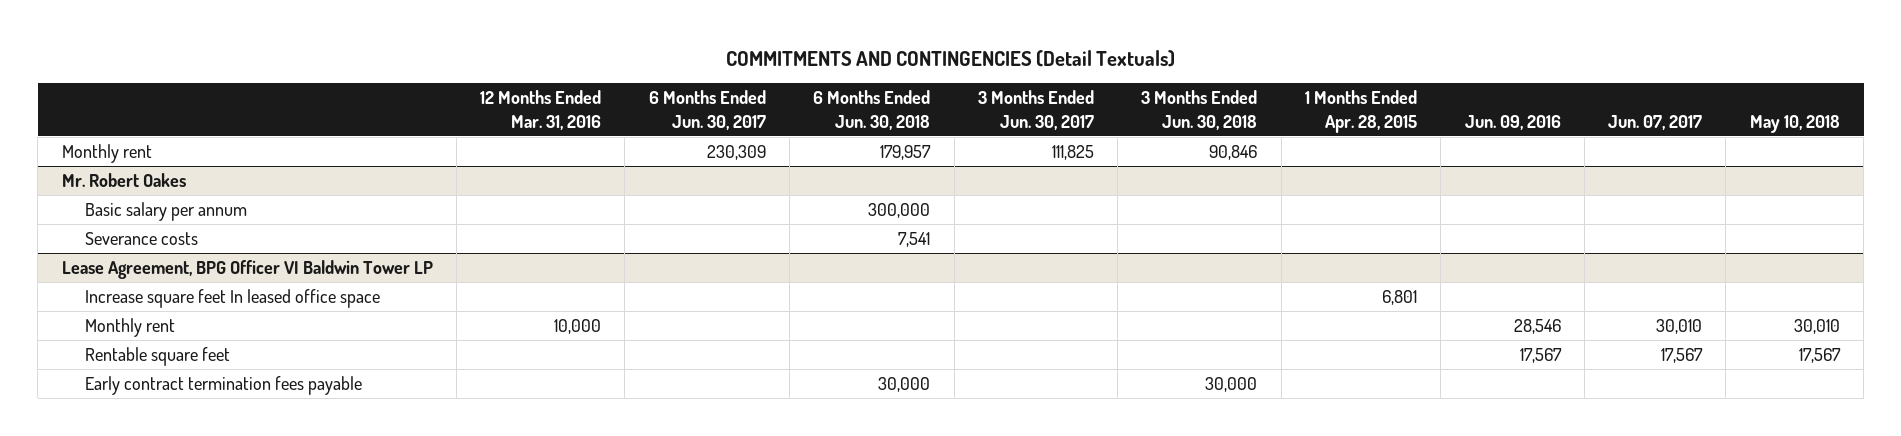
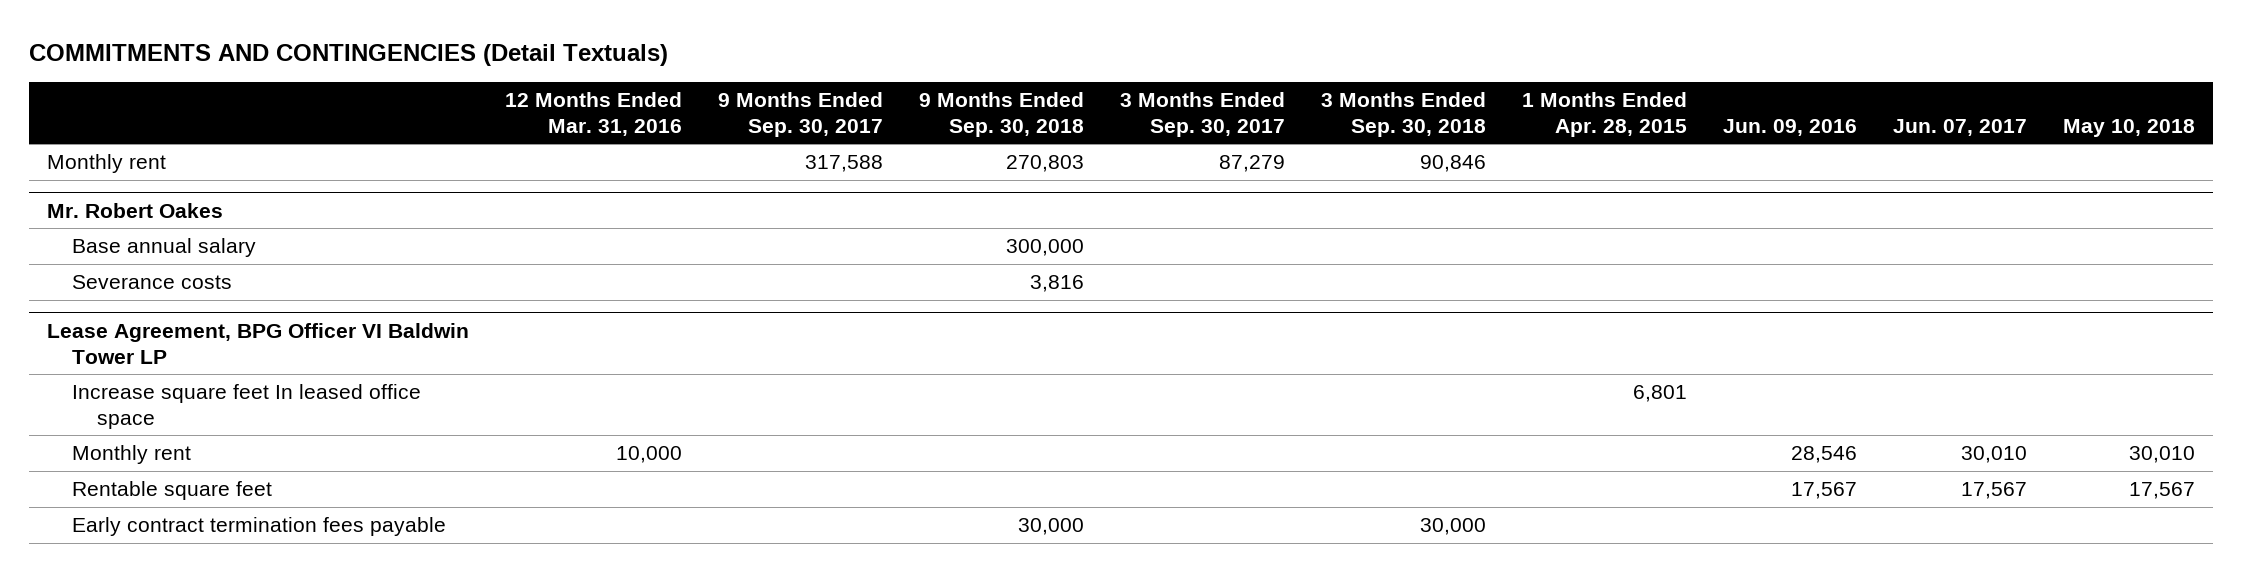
[648,90,766,130] 6 Months Ended Jun. 30, 2017 -> none
[813,90,931,130] 6 Months Ended Jun. 30, 2018 -> none
[977,90,1094,130] 3 Months Ended Jun. 30, 2017 -> none
[1141,90,1258,130] 3 Months Ended Jun. 30, 2018 -> none
none -> [717,91,883,137] 9 Months Ended Sep. 30, 2017
none -> [918,91,1084,137] 9 Months Ended Sep. 30, 2018
none -> [1119,91,1285,137] 3 Months Ended Sep. 30, 2017
none -> [1320,91,1486,137] 3 Months Ended Sep. 30, 2018
[85,202,248,222] Basic salary per annum -> [72,237,257,257] Base annual salary

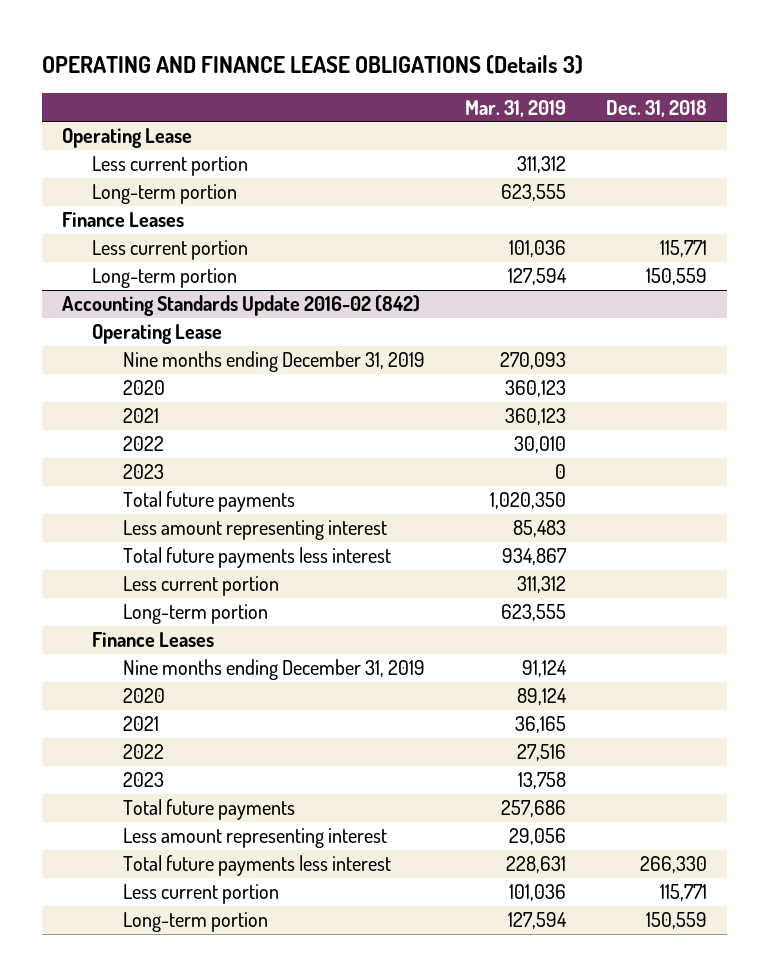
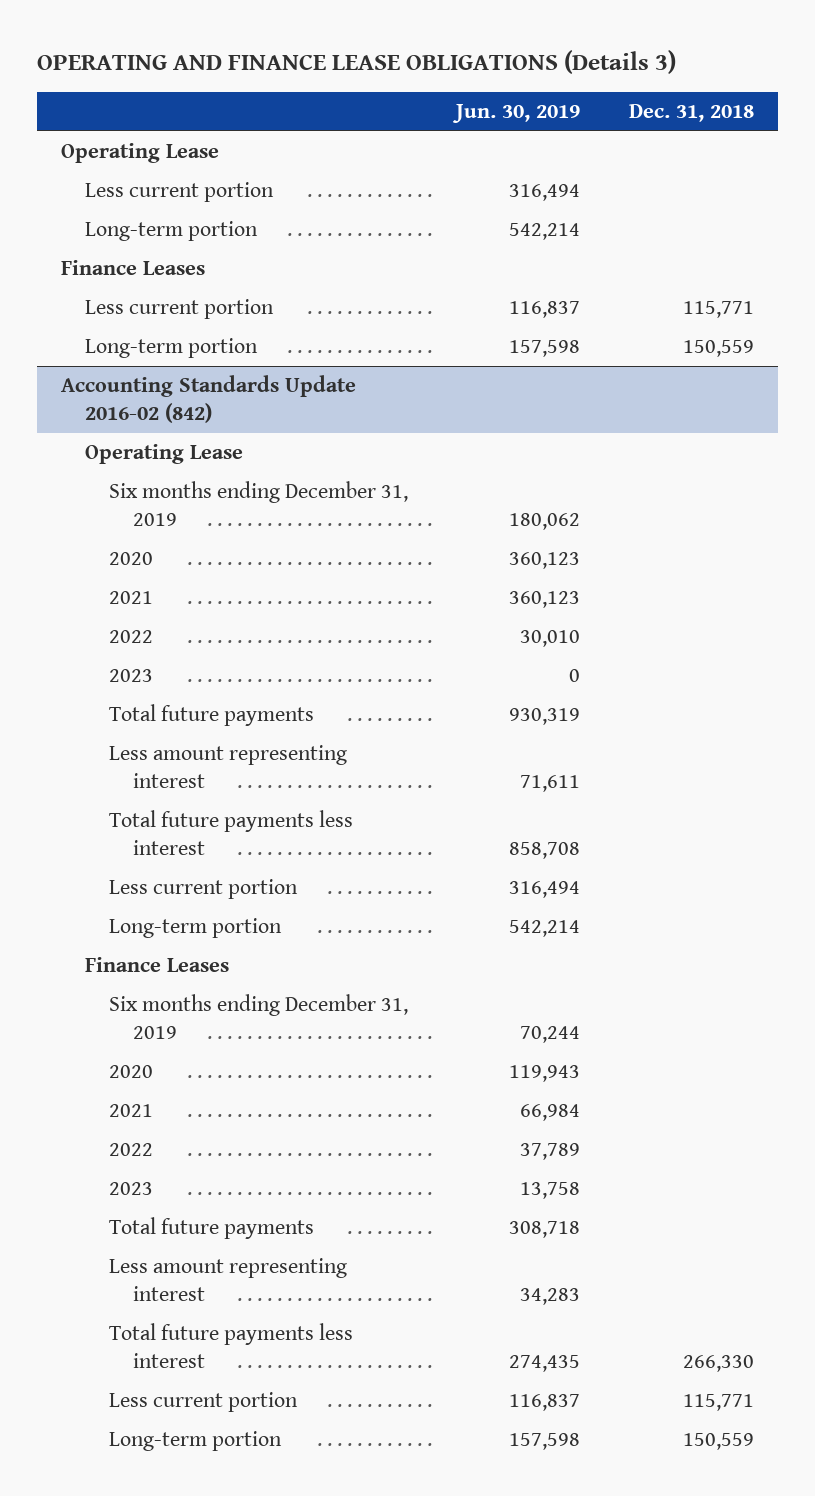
[464,99,566,117] Mar. 31, 2019 -> none
none -> [452,103,581,123] Jun. 30, 2019
[122,351,425,373] Nine months ending December 31, 2019 -> [109,481,409,527] Six months ending December 31, 2019
[122,659,425,681] Nine months ending December 31, 2019 -> [109,994,409,1040] Six months ending December 31, 2019

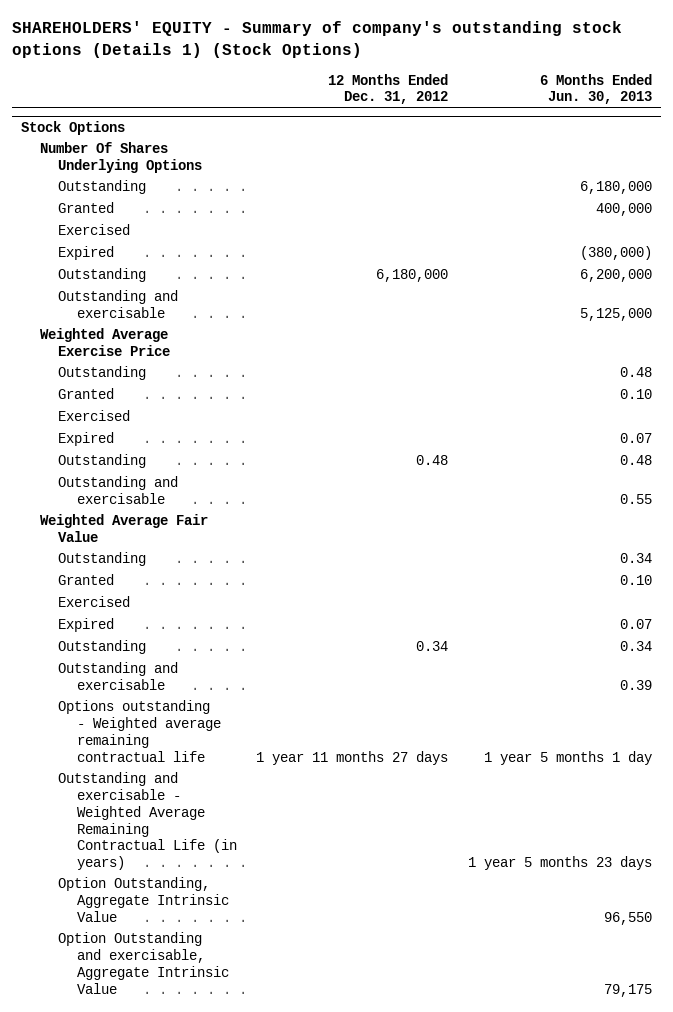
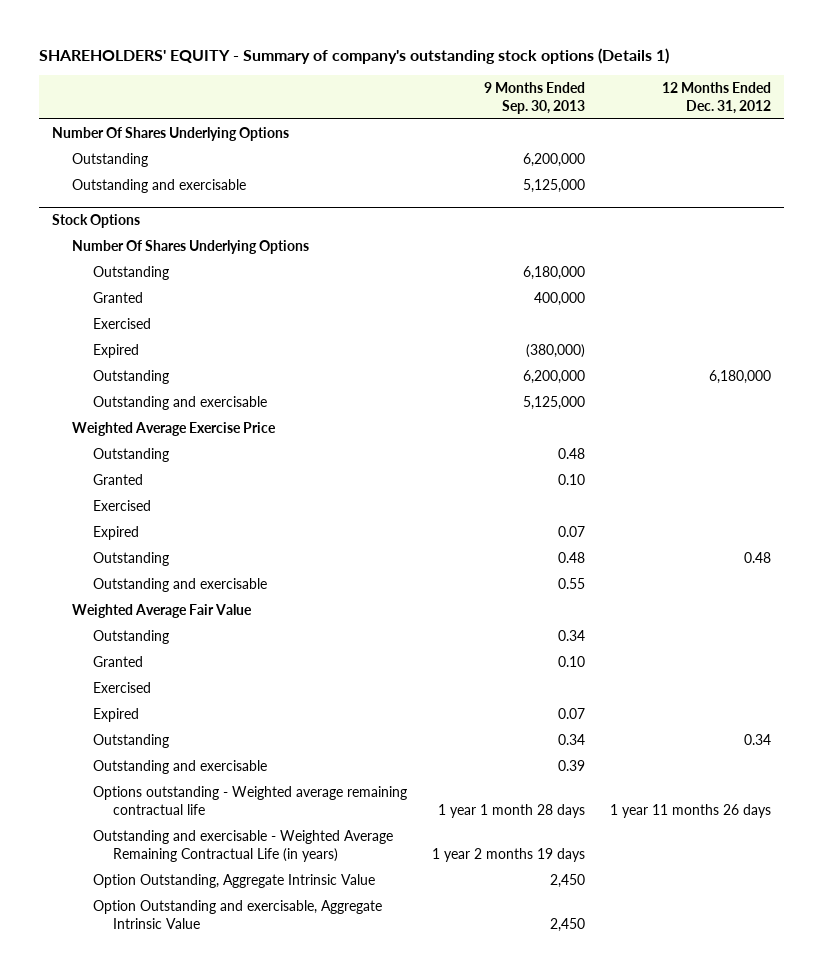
[11,21,622,59] SHAREHOLDERS' EQUITY - Summary of company's outstanding stock options (Details 1) (Stock Options) -> [39,47,670,64] SHAREHOLDERS' EQUITY - Summary of company's outstanding stock options (Details 1)
[539,73,652,105] 6 Months Ended Jun. 30, 2013 -> none
none -> [483,81,585,114] 9 Months Ended Sep. 30, 2013
none -> [52,126,290,141] Number Of Shares Underlying Options
none -> [72,152,149,167] Outstanding
none -> [72,178,247,193] Outstanding and exercisable
[256,750,449,765] 1 year 11 months 27 days -> [610,803,772,818] 1 year 11 months 26 days

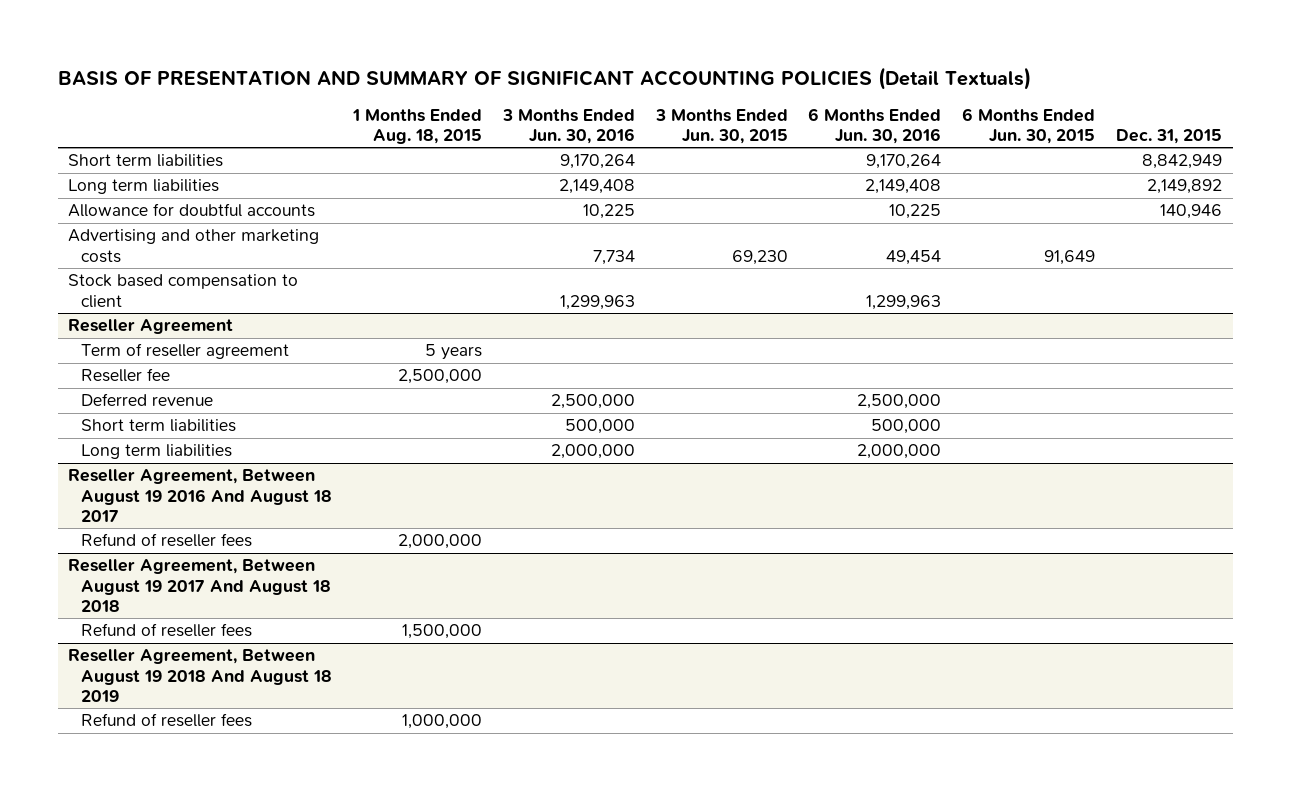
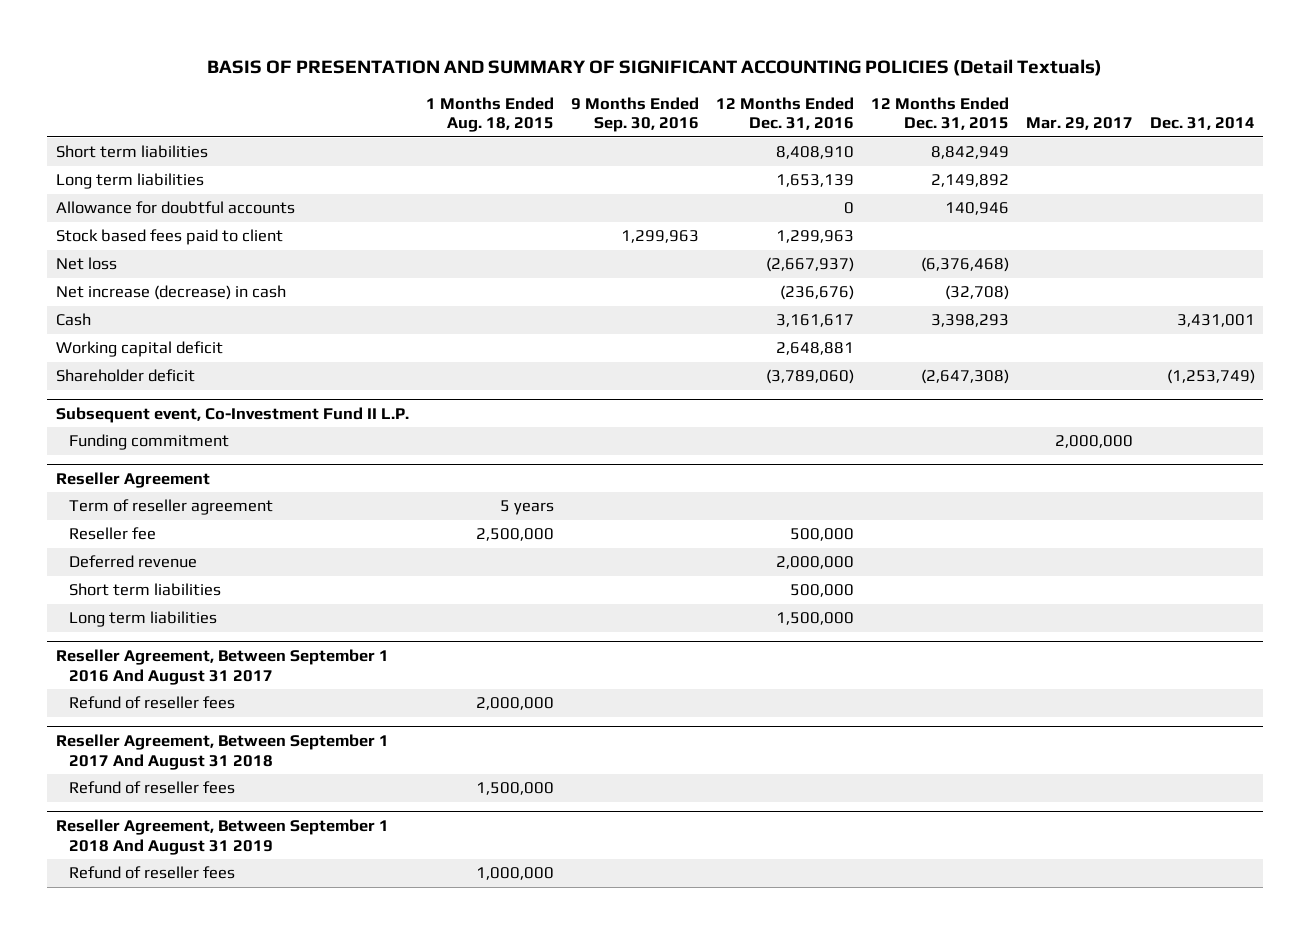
[501,108,635,144] 3 Months Ended Jun. 30, 2016 -> none
[654,108,788,144] 3 Months Ended Jun. 30, 2015 -> none
[808,107,942,144] 6 Months Ended Jun. 30, 2016 -> none
[962,107,1096,144] 6 Months Ended Jun. 30, 2015 -> none
[1116,128,1223,144] Dec. 31, 2015 -> none
none -> [570,96,699,133] 9 Months Ended Sep. 30, 2016
none -> [715,96,854,131] 12 Months Ended Dec. 31, 2016
none -> [870,96,1009,131] 12 Months Ended Dec. 31, 2015
none -> [1025,117,1133,131] Mar. 29, 2017
none -> [1149,117,1255,131] Dec. 31, 2014
[68,229,320,263] Advertising and other marketing costs -> none
[68,274,299,308] Stock based compensation to client -> [55,229,283,246] Stock based fees paid to client
none -> [55,257,117,271] Net loss
none -> [55,285,286,301] Net increase (decrease) in cash
none -> [55,313,91,327] Cash
none -> [55,341,223,358] Working capital deficit
none -> [55,369,195,383] Shareholder deficit
none -> [55,407,409,424] Subsequent event, Co-Investment Fund II L.P.
none -> [69,434,230,451] Funding commitment
[68,469,332,522] Reseller Agreement, Between August 19 2016 And August 18 2017 -> [55,649,389,685] Reseller Agreement, Between September 1 2016 And August 31 2017
[68,559,331,612] Reseller Agreement, Between August 19 2017 And August 18 2018 -> [55,734,389,770] Reseller Agreement, Between September 1 2017 And August 31 2018
[68,649,332,702] Reseller Agreement, Between August 19 2018 And August 18 2019 -> [55,819,389,855] Reseller Agreement, Between September 1 2018 And August 31 2019

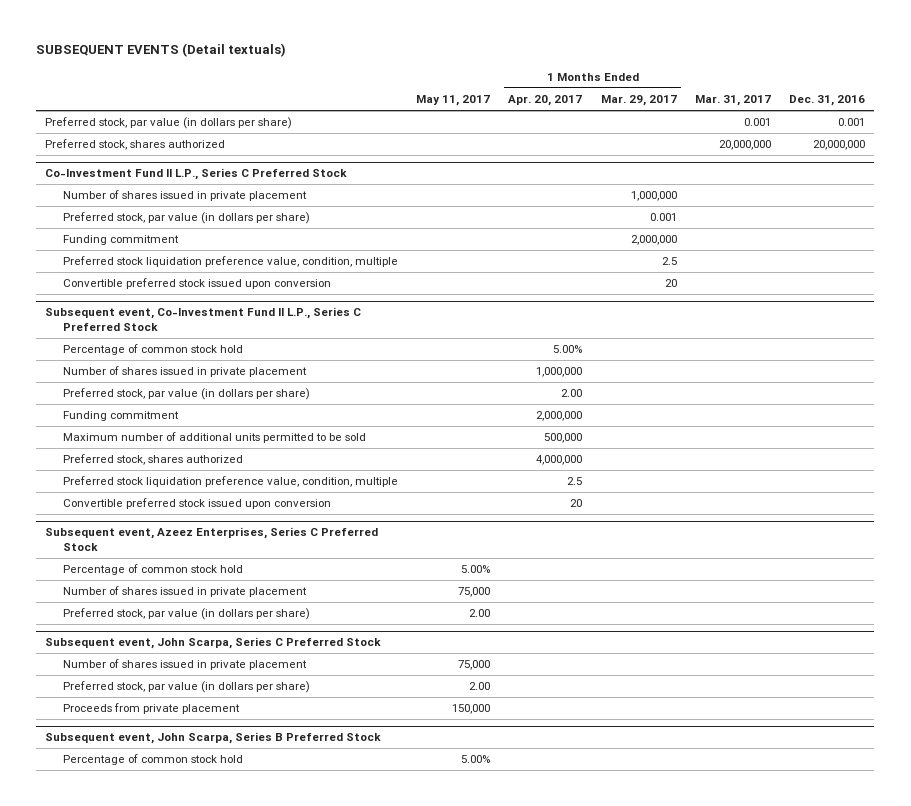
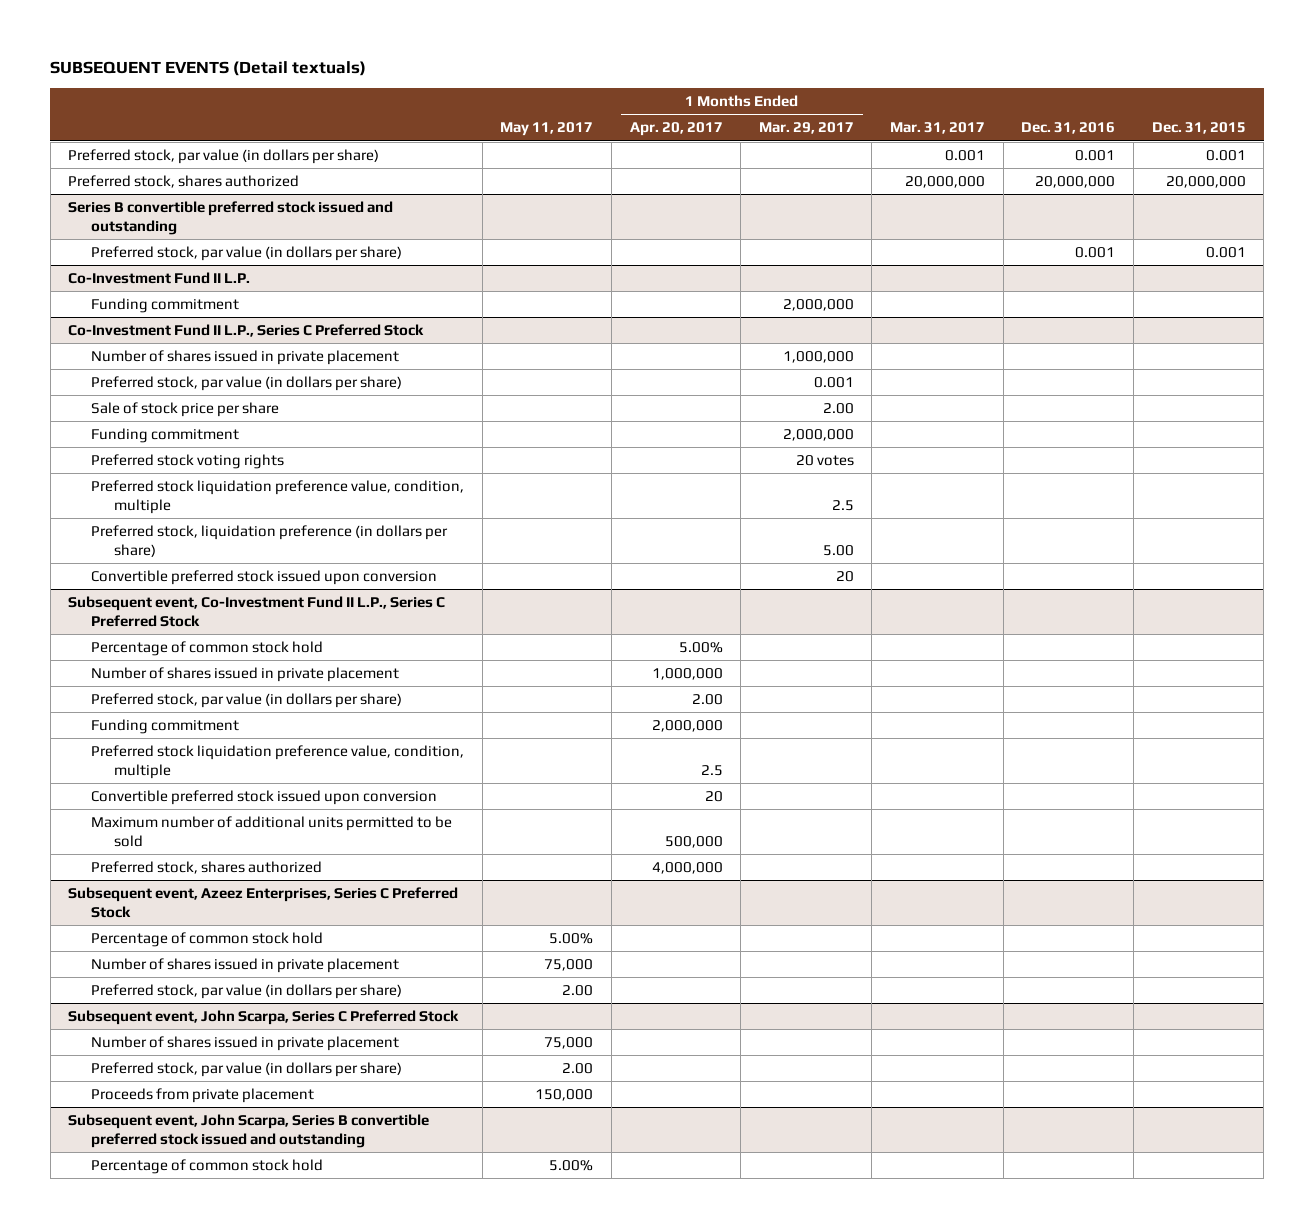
none -> [1151,122,1246,135] Dec. 31, 2015
none -> [68,201,394,235] Series B convertible preferred stock issued and outstanding
none -> [91,246,403,262] Preferred stock, par value (in dollars per share)
none -> [68,272,251,285] Co-Investment Fund II L.P.
none -> [91,298,240,314] Funding commitment
none -> [91,402,280,418] Sale of stock price per share
none -> [91,454,285,470] Preferred stock voting rights
none -> [91,525,449,557] Preferred stock, liquidation preference (in dollars per share)
[62,432,366,444] Maximum number of additional units permitted to be sold -> [91,816,453,847] Maximum number of additional units permitted to be sold
[62,454,243,466] Preferred stock, shares authorized -> [91,861,323,875] Preferred stock, shares authorized
[45,732,382,745] Subsequent event, John Scarpa, Series B Preferred Stock -> [68,1114,430,1148] Subsequent event, John Scarpa, Series B convertible preferred stock issued and outstanding

